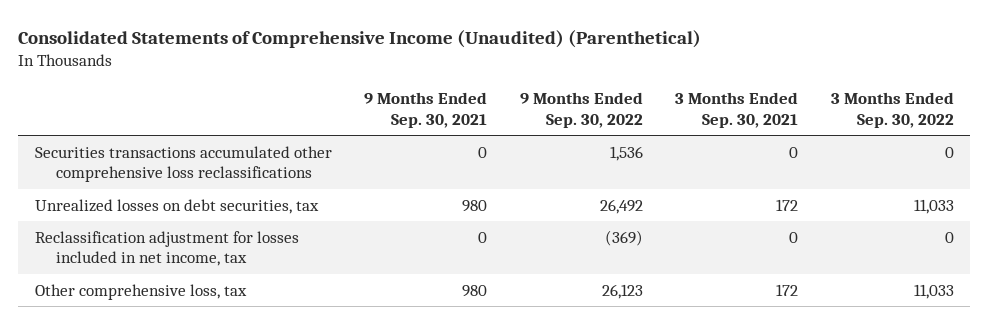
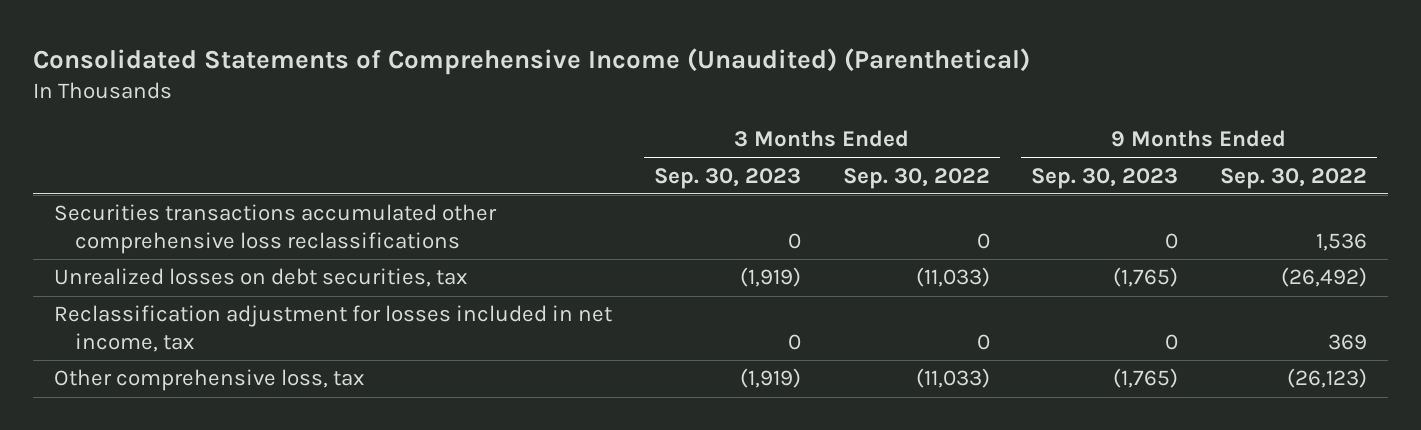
[364,91,488,128] 9 Months Ended Sep. 30, 2021 -> none
[675,91,799,128] 3 Months Ended Sep. 30, 2021 -> none
none -> [653,167,801,189] Sep. 30, 2023
none -> [1031,167,1179,189] Sep. 30, 2023
[599,198,643,214] 26,492 -> [1280,267,1367,288] (26,492)
[913,198,954,214] 11,033 -> [915,267,990,288] (11,033)
[604,229,643,246] (369) -> [1327,333,1367,350] 369
[601,283,643,299] 26,123 -> [1286,368,1367,389] (26,123)
[913,283,954,299] 11,033 -> [915,368,990,389] (11,033)

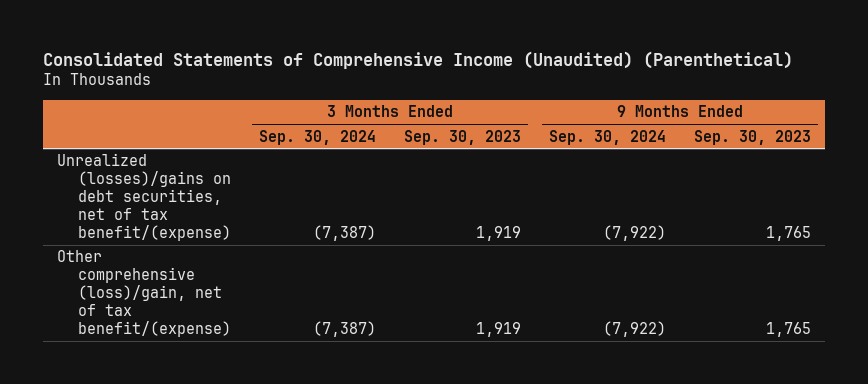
[842,167,990,189] Sep. 30, 2022 -> none
[1219,167,1367,189] Sep. 30, 2022 -> none
none -> [258,129,376,145] Sep. 30, 2024
none -> [548,129,666,145] Sep. 30, 2024
[54,204,498,254] Securities transactions accumulated other comprehensive loss reclassifications -> none
[54,305,613,352] Reclassification adjustment for losses included in net income, tax -> none
[54,268,469,288] Unrealized losses on debt securities, tax -> [57,153,231,242] Unrealized (losses)/gains on debt securities, net of tax benefit/(expense)
[739,267,801,288] (1,919) -> [475,226,521,242] 1,919
[1113,267,1179,288] (1,765) -> [765,226,811,242] 1,765
[54,369,366,392] Other comprehensive loss, tax -> [57,250,231,338] Other comprehensive (loss)/gain, net of tax benefit/(expense)
[739,368,801,389] (1,919) -> [475,322,521,338] 1,919
[1113,368,1179,389] (1,765) -> [765,322,811,338] 1,765

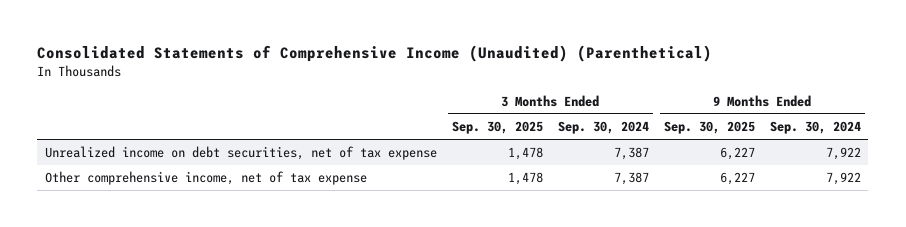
[403,129,521,145] Sep. 30, 2023 -> none
[693,129,811,145] Sep. 30, 2023 -> none
none -> [451,121,543,135] Sep. 30, 2025
none -> [663,121,755,135] Sep. 30, 2025
[57,153,231,242] Unrealized (losses)/gains on debt securities, net of tax benefit/(expense) -> [44,146,437,161] Unrealized income on debt securities, net of tax expense
[312,225,376,242] (7,387) -> [613,147,649,161] 7,387
[602,225,666,242] (7,922) -> [825,147,861,161] 7,922
[57,250,231,338] Other comprehensive (loss)/gain, net of tax benefit/(expense) -> [44,171,367,186] Other comprehensive income, net of tax expense
[312,321,376,338] (7,387) -> [613,172,649,186] 7,387
[602,321,666,338] (7,922) -> [825,172,861,186] 7,922

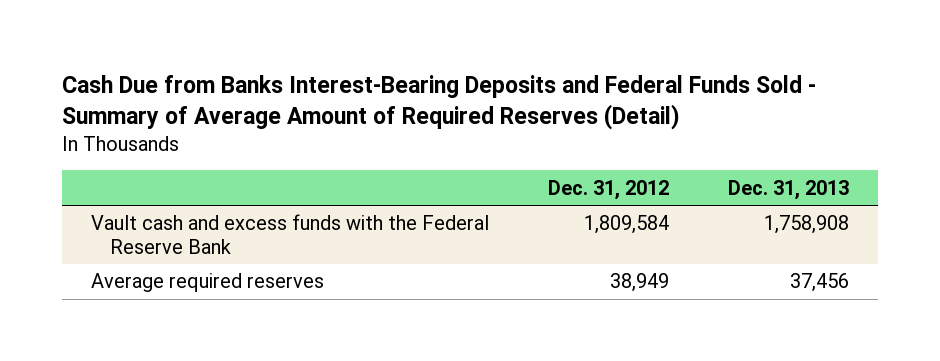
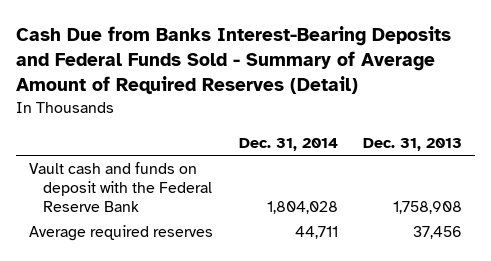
[547,179,669,200] Dec. 31, 2012 -> none
none -> [238,137,338,151] Dec. 31, 2014
[91,214,490,255] Vault cash and excess funds with the Federal Reserve Bank -> [28,162,212,212] Vault cash and funds on deposit with the Federal Reserve Bank

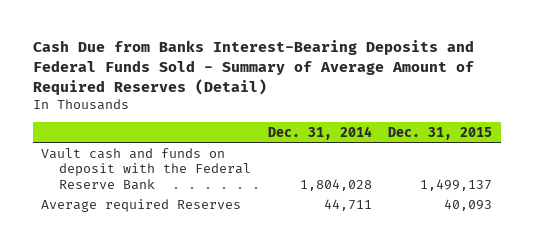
[363,137,463,151] Dec. 31, 2013 -> none
none -> [388,126,493,140] Dec. 31, 2015
[28,225,213,242] Average required reserves -> [40,198,241,212] Average required Reserves

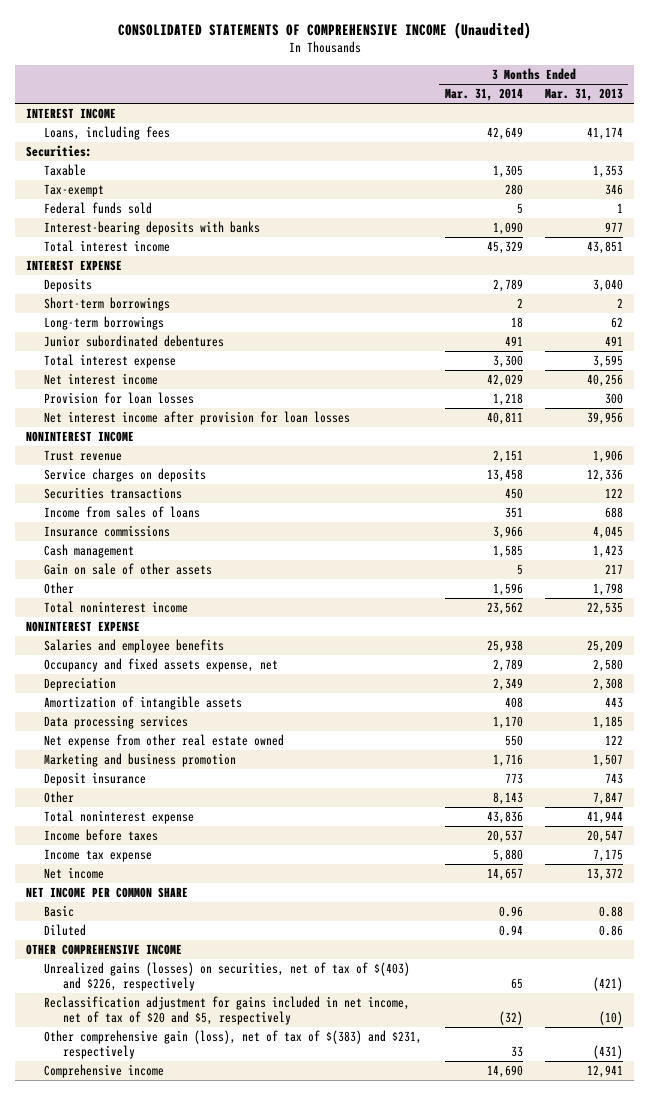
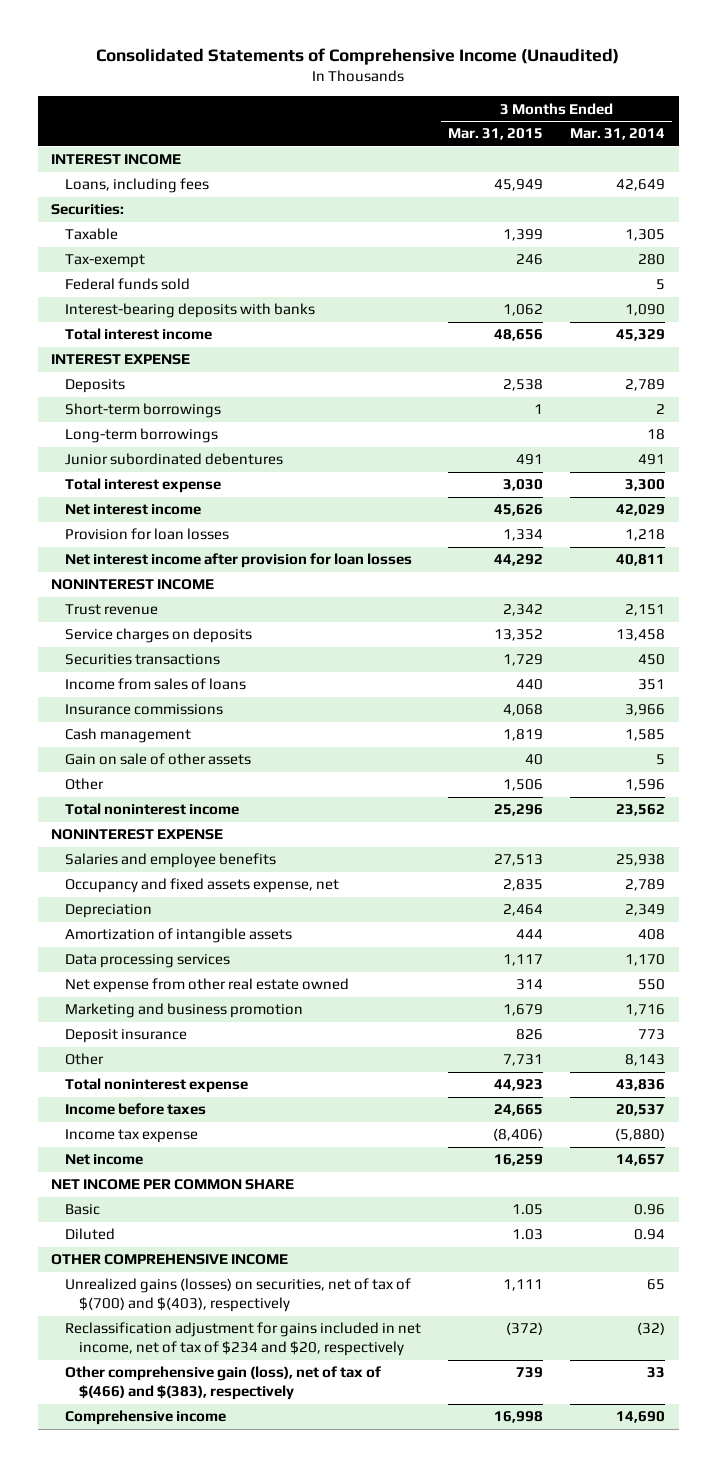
[117,22,531,40] CONSOLIDATED STATEMENTS OF COMPREHENSIVE INCOME (Unaudited) -> [96,47,620,65] Consolidated Statements of Comprehensive Income (Unaudited)
[544,88,623,102] Mar. 31, 2013 -> none
none -> [448,128,544,141] Mar. 31, 2015
[492,848,523,862] 5,880 -> [615,1128,666,1142] (5,880)
[44,961,411,992] Unrealized gains (losses) on securities, net of tax of $(403) and $226, respectively -> [65,1278,412,1313] Unrealized gains (losses) on securities, net of tax of $(700) and $(403), respectively
[44,995,411,1026] Reclassification adjustment for gains included in net income, net of tax of $20 and $5, respectively -> [65,1322,422,1357] Reclassification adjustment for gains included in net income, net of tax of $234 and $20, respectively
[44,1029,423,1060] Other comprehensive gain (loss), net of tax of $(383) and $231, respectively -> [65,1366,382,1401] Other comprehensive gain (loss), net of tax of $(466) and $(383), respectively

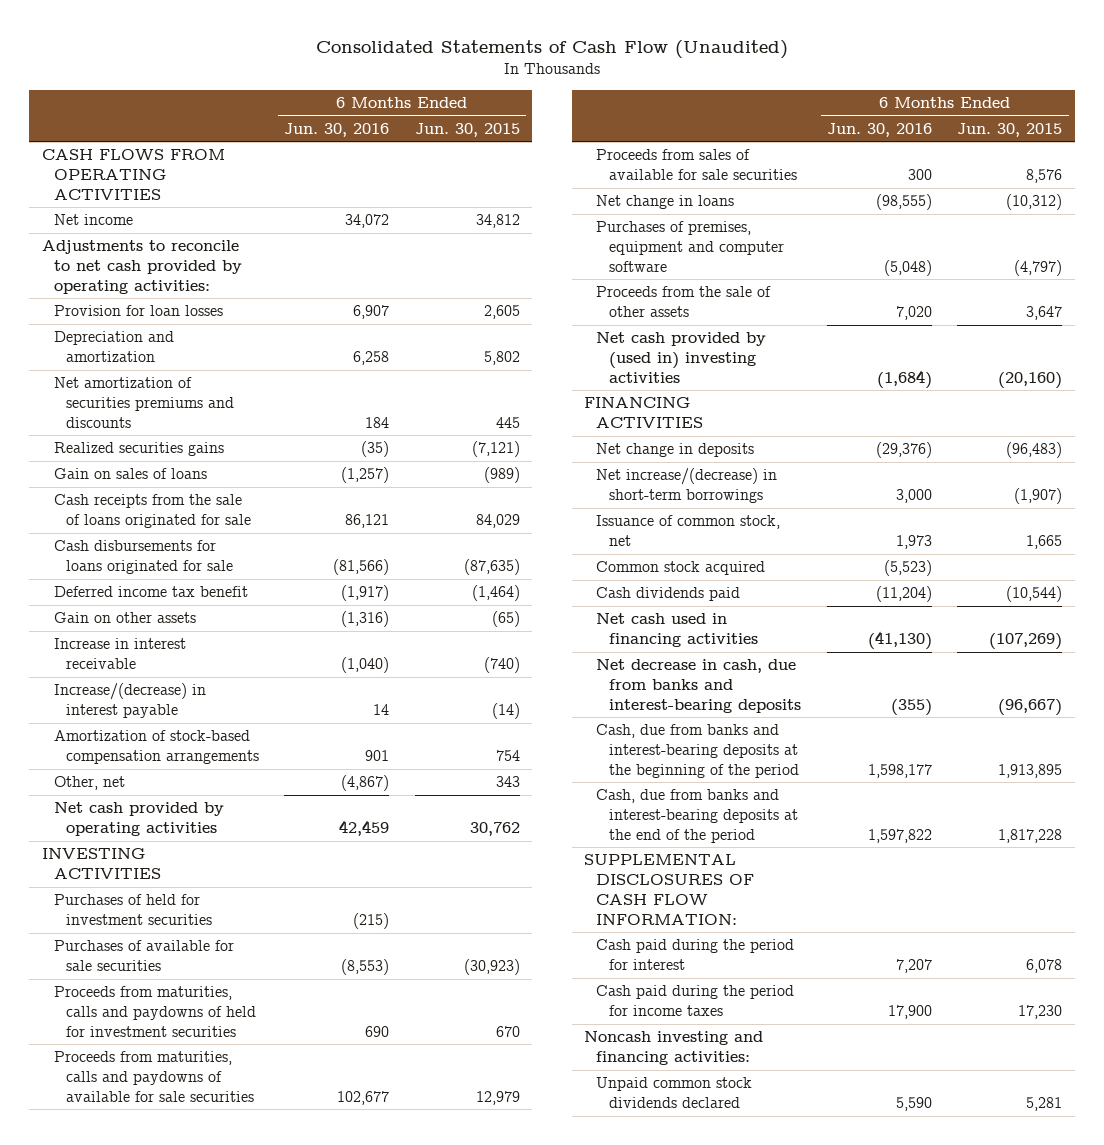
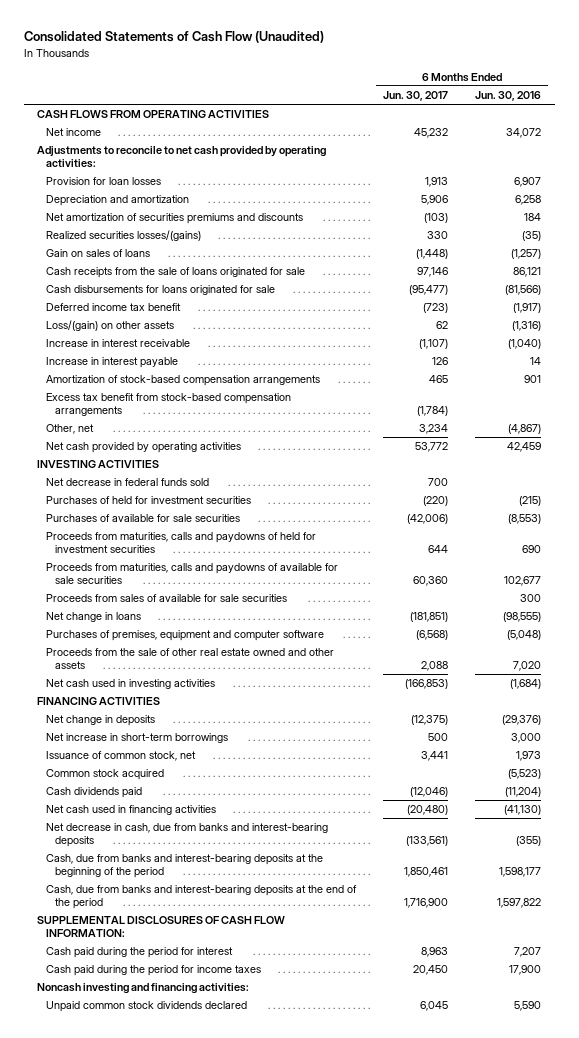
[414,122,520,137] Jun. 30, 2015 -> none
none -> [383,91,449,102] Jun. 30, 2017
[53,442,224,457] Realized securities gains -> [46,230,202,242] Realized securities losses/(gains)
[53,612,196,624] Gain on other assets -> [46,320,175,332] Loss/(gain) on other assets
[53,683,206,719] Increase/(decrease) in interest payable -> [46,357,179,369] Increase in interest payable
none -> [46,393,292,417] Excess tax benefit from stock-based compensation arrangements
none -> [46,478,210,487] Net decrease in federal funds sold
[596,286,772,318] Proceeds from the sale of other assets -> [46,648,335,670] Proceeds from the sale of other real estate owned and other assets
[596,332,767,383] Net cash provided by (used in) investing activities -> [46,679,216,690] Net cash used in investing activities
[596,468,778,504] Net increase/(decrease) in short-term borrowings -> [46,733,229,744] Net increase in short-term borrowings

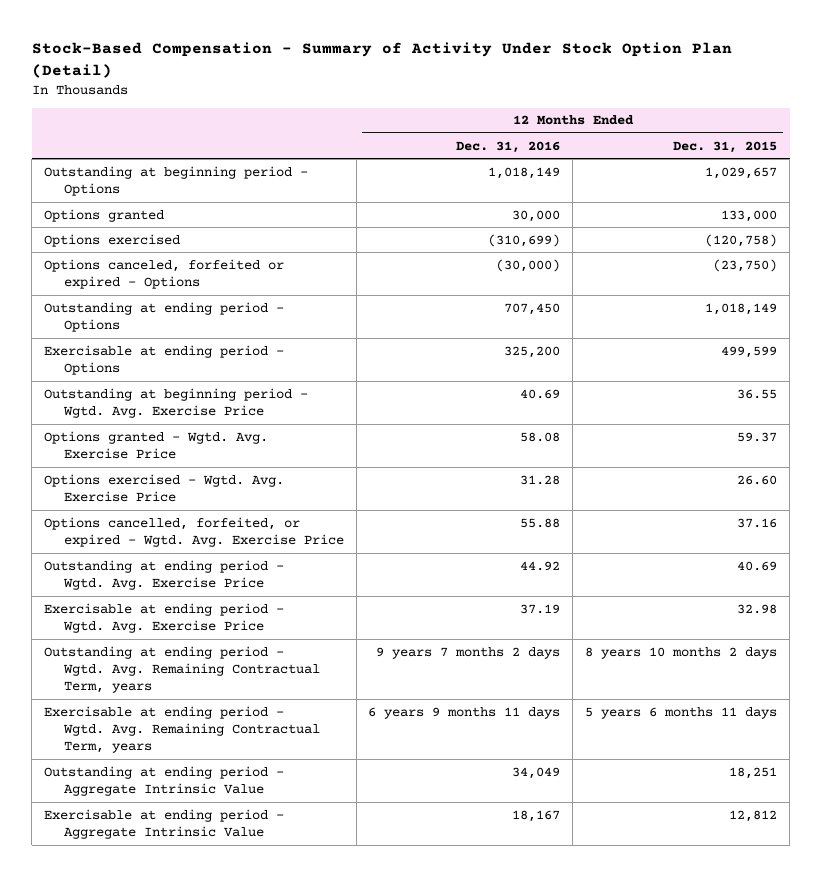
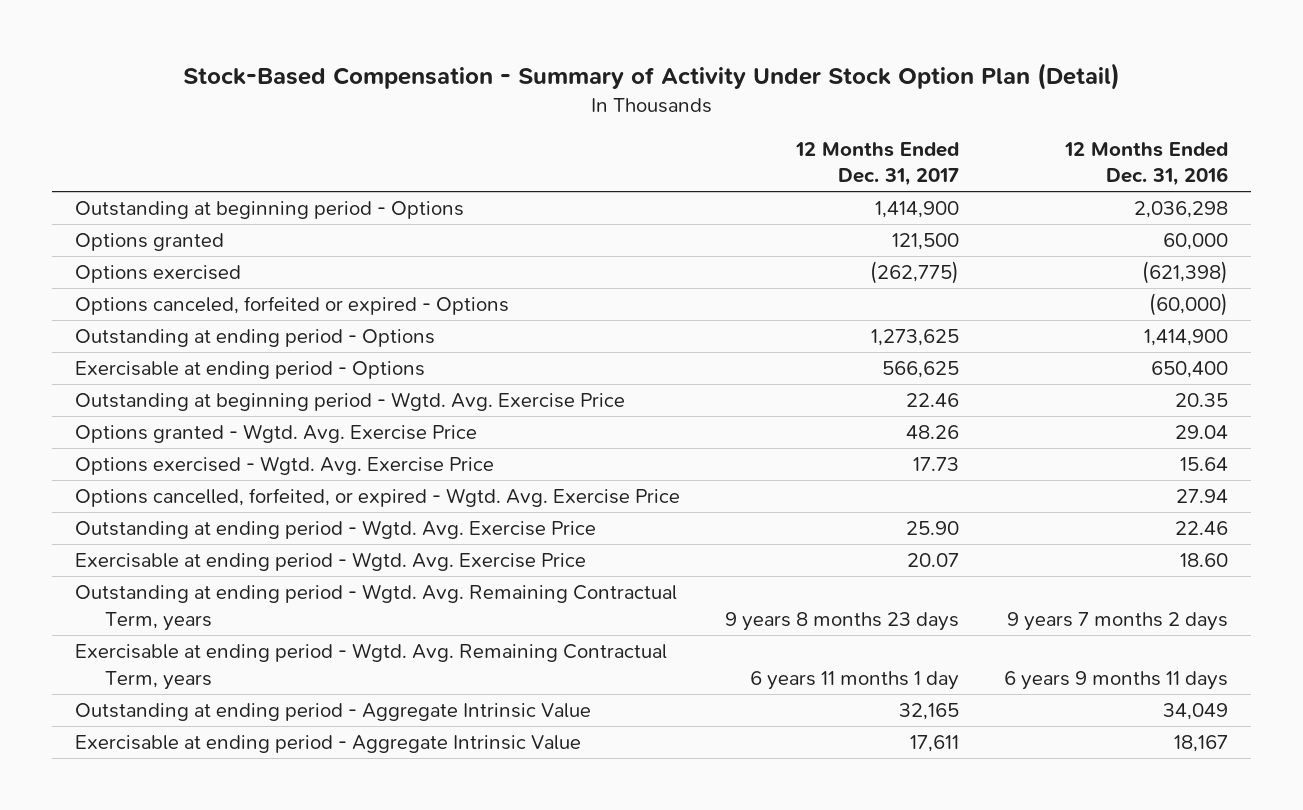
[673,140,778,153] Dec. 31, 2015 -> none
none -> [795,142,960,187] 12 Months Ended Dec. 31, 2017
[488,166,561,179] 1,018,149 -> [1134,201,1229,219] 2,036,298
[512,209,561,222] 30,000 -> [1163,233,1229,251] 60,000
[488,233,561,247] (310,699) -> [1142,261,1229,285] (621,398)
[496,258,561,272] (30,000) -> [1149,293,1229,317] (60,000)
[504,302,561,315] 707,450 -> [1144,329,1229,347] 1,414,900
[504,345,561,358] 325,200 -> [1151,361,1229,379] 650,400
[520,388,561,399] 40.69 -> [1175,393,1229,408] 20.35
[520,431,561,442] 58.08 -> [1175,425,1229,440] 29.04
[520,474,561,485] 31.28 -> [1180,457,1229,472] 15.64
[520,517,561,528] 55.88 -> [1176,489,1229,504] 27.94
[520,560,561,571] 44.92 -> [1175,521,1229,536] 22.46
[520,603,561,614] 37.19 -> [1180,553,1229,568] 18.60

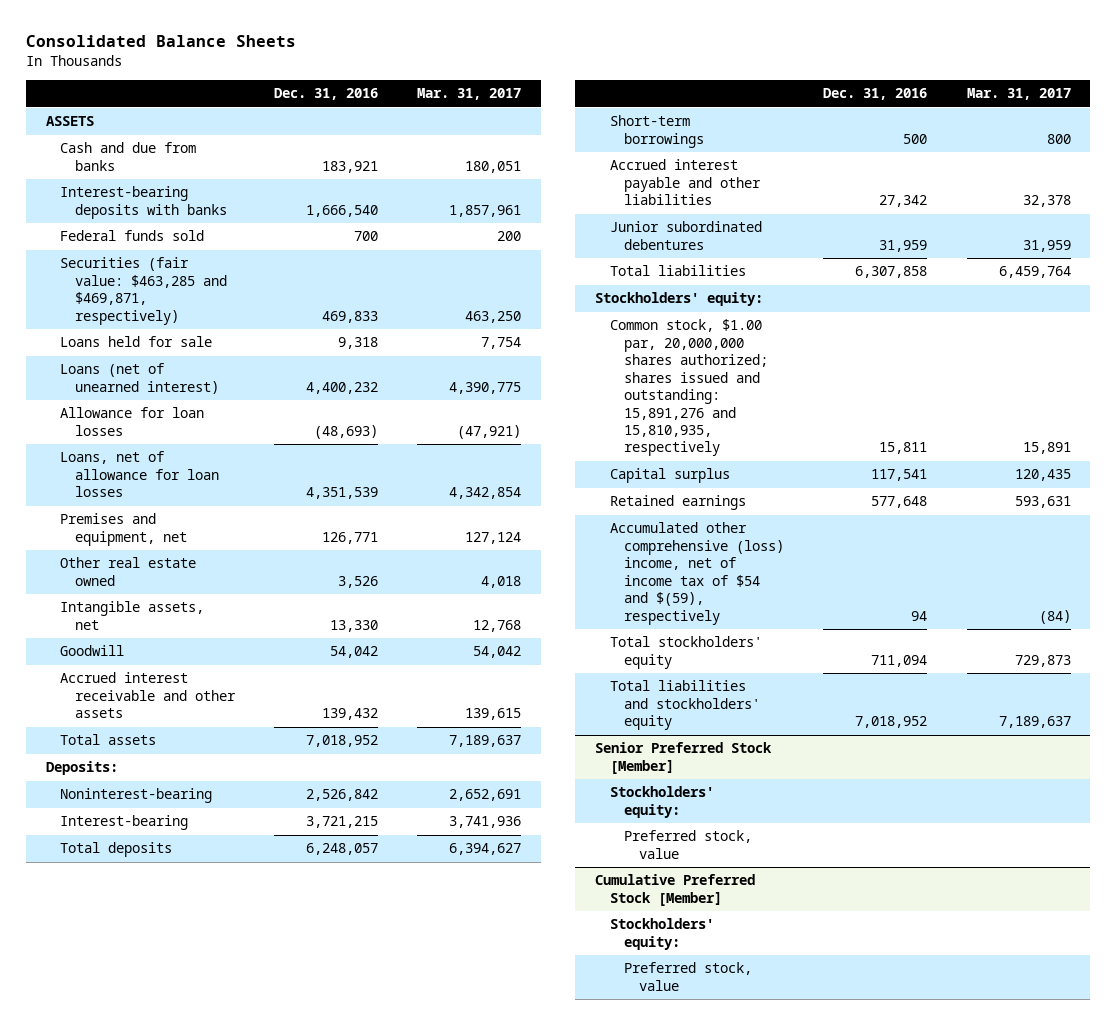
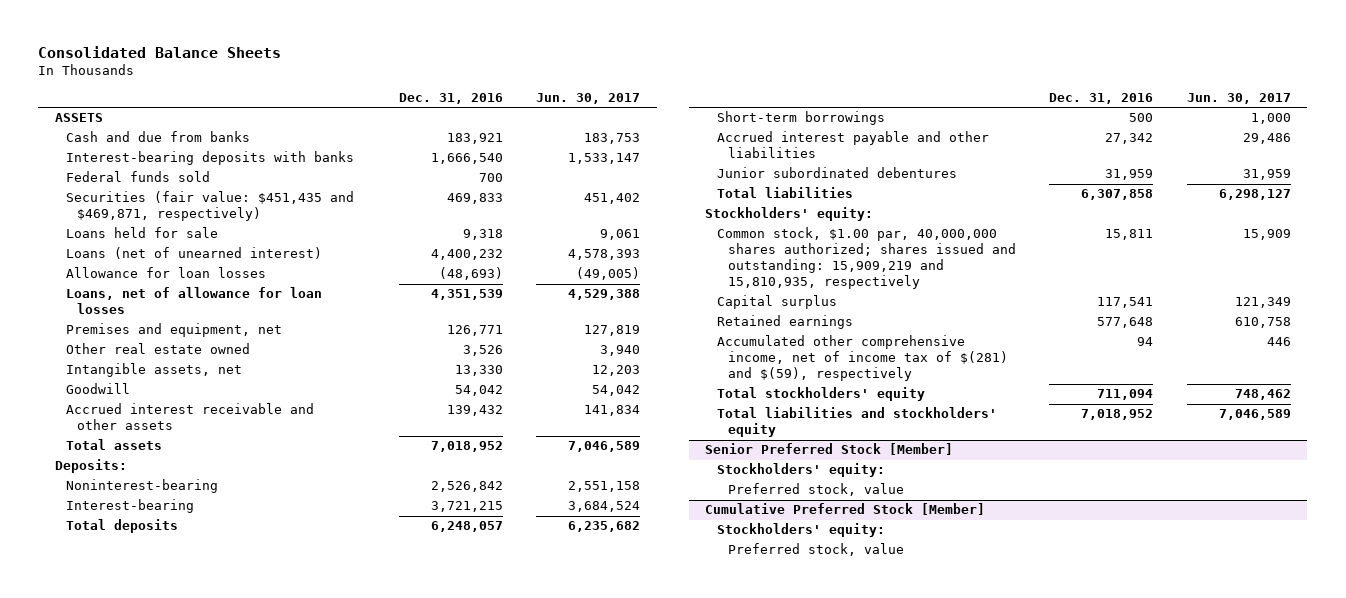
[417,88,522,101] Mar. 31, 2017 -> none
none -> [536,93,641,105] Jun. 30, 2017
[60,257,227,325] Securities (fair value: $463,285 and $469,871, respectively) -> [66,191,355,222] Securities (fair value: $451,435 and $469,871, respectively)
[609,319,769,457] Common stock, $1.00 par, 20,000,000 shares authorized; shares issued and outstanding: 15,891,276 and 15,810,935, respectively -> [716,227,1016,290] Common stock, $1.00 par, 40,000,000 shares authorized; shares issued and outstanding: 15,909,219 and 15,810,935, respectively
[609,522,785,625] Accumulated other comprehensive (loss) income, net of income tax of $54 and $(59), respectively -> [716,335,1008,382] Accumulated other comprehensive income, net of income tax of $(281) and $(59), respectively

